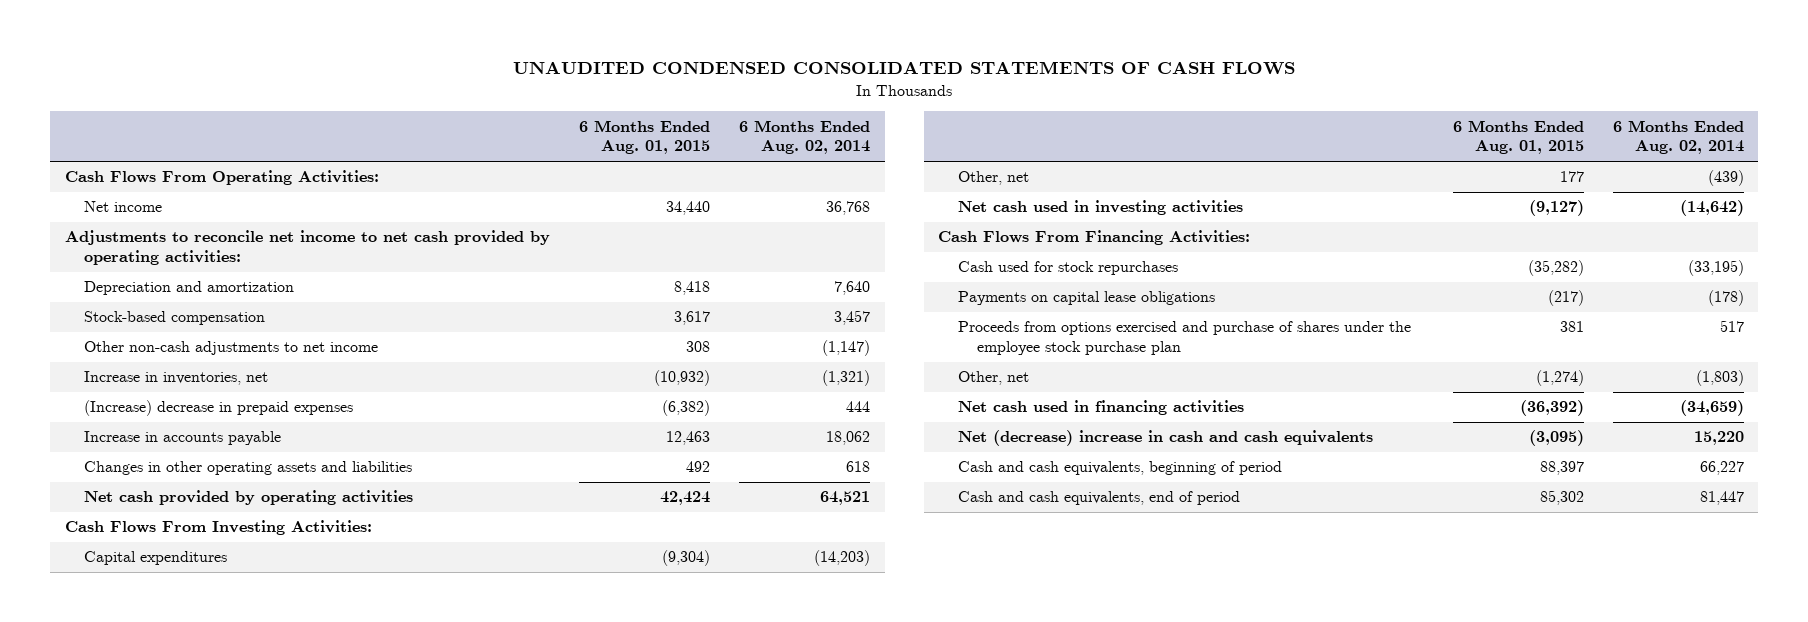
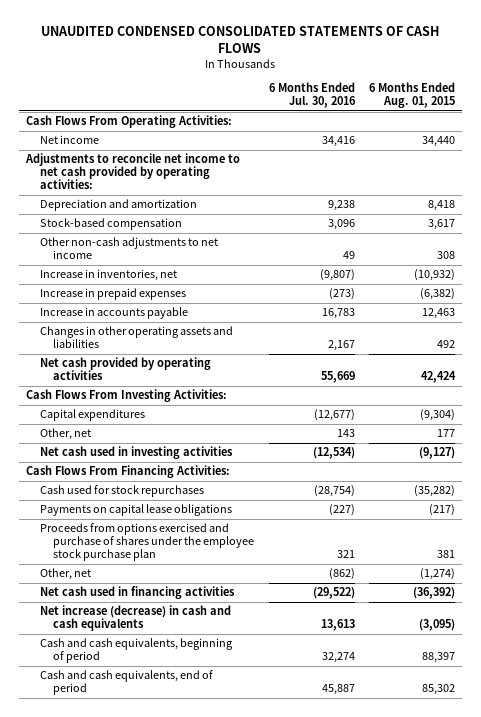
[738,119,870,155] 6 Months Ended Aug. 02, 2014 -> none
none -> [268,82,356,109] 6 Months Ended Jul. 30, 2016
[83,400,353,417] (Increase) decrease in prepaid expenses -> [39,288,186,301] Increase in prepaid expenses
[957,430,1373,447] Net (decrease) increase in cash and cash equivalents -> [39,605,231,632] Net increase (decrease) in cash and cash equivalents

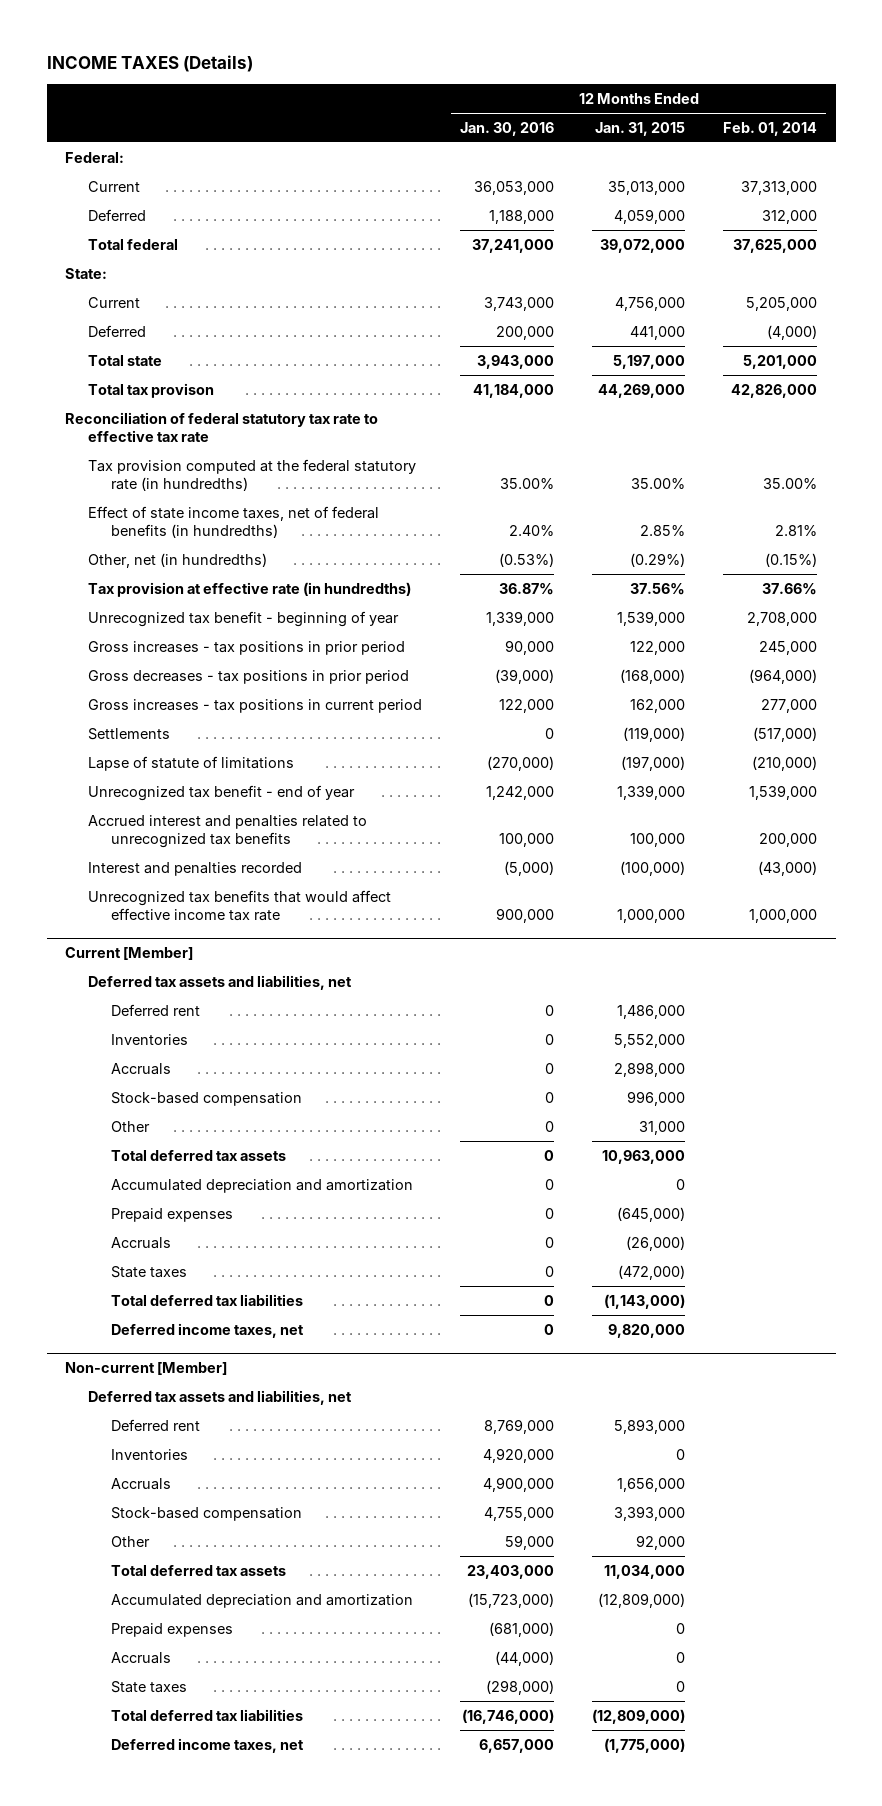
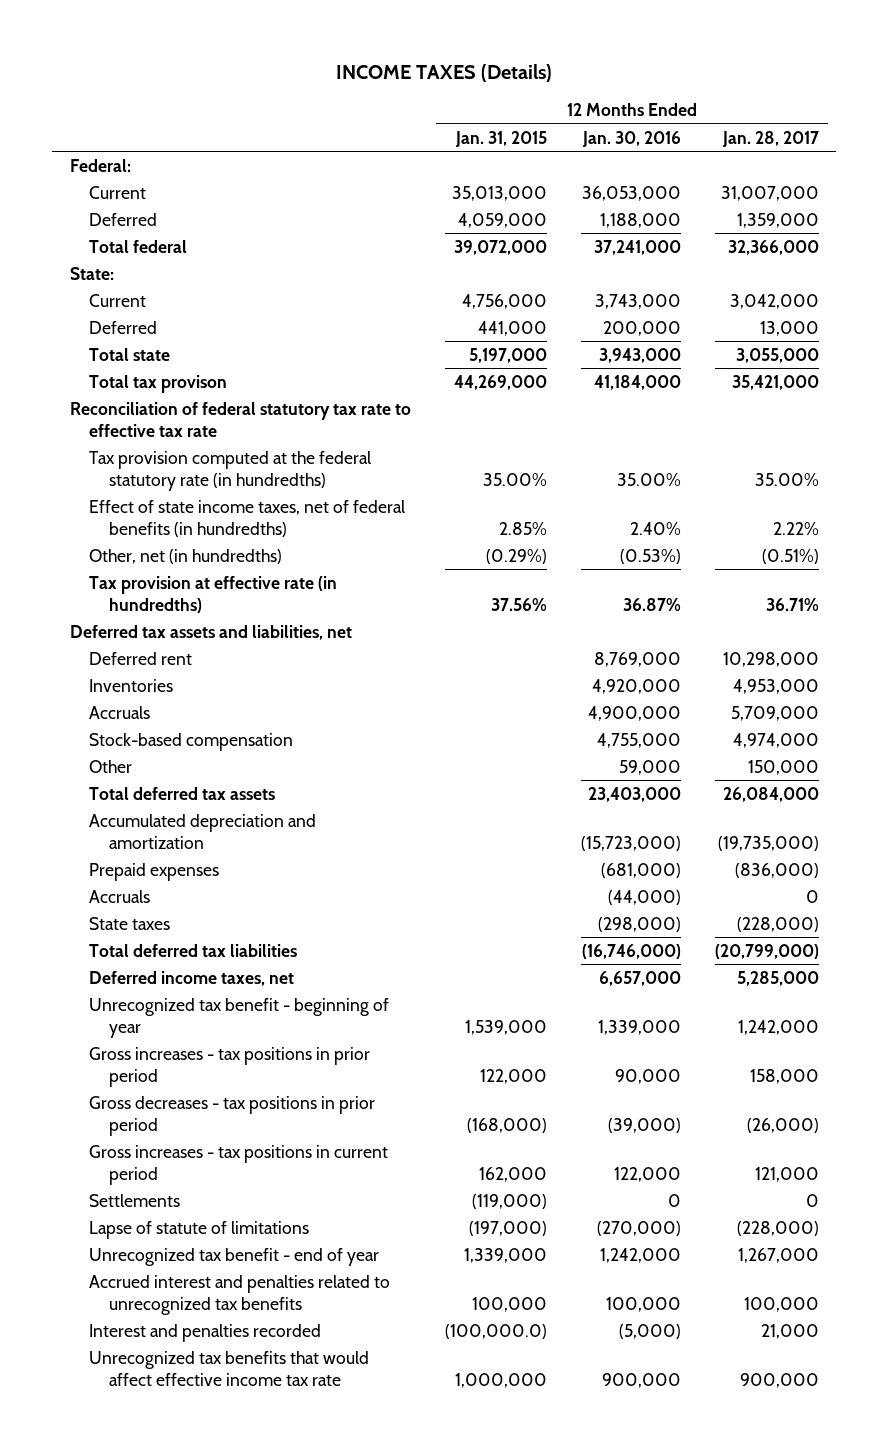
[723,121,818,136] Feb. 01, 2014 -> none
none -> [722,130,820,147] Jan. 28, 2017
none -> [69,624,352,640] Deferred tax assets and liabilities, net
none -> [89,651,193,665] Deferred rent
none -> [89,678,174,692] Inventories
none -> [89,705,151,719] Accruals
none -> [89,732,294,751] Stock-based compensation
none -> [89,759,133,773] Other
none -> [89,786,276,800] Total deferred tax assets
none -> [89,813,317,849] Accumulated depreciation and amortization
none -> [89,862,220,881] Prepaid expenses
none -> [89,889,151,903] Accruals
none -> [89,916,171,930] State taxes
none -> [89,943,298,957] Total deferred tax liabilities
none -> [89,970,295,986] Deferred income taxes, net
[620,860,686,876] (100,000) -> [444,1323,547,1339] (100,000.0)
[65,947,194,961] Current [Member] -> none
[88,974,353,990] Deferred tax assets and liabilities, net -> none
[110,1003,200,1016] Deferred rent -> none
[110,1033,188,1045] Inventories -> none
[110,1062,171,1075] Accruals -> none
[110,1091,302,1106] Stock-based compensation -> none
[110,1120,150,1132] Other -> none
[110,1149,286,1161] Total deferred tax assets -> none
[110,1178,413,1193] Accumulated depreciation and amortization -> none
[110,1207,233,1222] Prepaid expenses -> none
[110,1236,171,1249] Accruals -> none
[110,1265,187,1278] State taxes -> none
[110,1293,303,1306] Total deferred tax liabilities -> none
[110,1322,304,1338] Deferred income taxes, net -> none
[65,1362,228,1376] Non-current [Member] -> none
[88,1389,353,1405] Deferred tax assets and liabilities, net -> none
[110,1418,200,1431] Deferred rent -> none
[110,1448,188,1460] Inventories -> none
[110,1477,171,1490] Accruals -> none
[110,1506,302,1521] Stock-based compensation -> none
[110,1535,150,1547] Other -> none
[110,1564,286,1576] Total deferred tax assets -> none
[110,1593,413,1608] Accumulated depreciation and amortization -> none
[110,1622,233,1637] Prepaid expenses -> none
[110,1651,171,1664] Accruals -> none
[110,1680,187,1693] State taxes -> none
[110,1708,303,1721] Total deferred tax liabilities -> none
[110,1737,304,1753] Deferred income taxes, net -> none

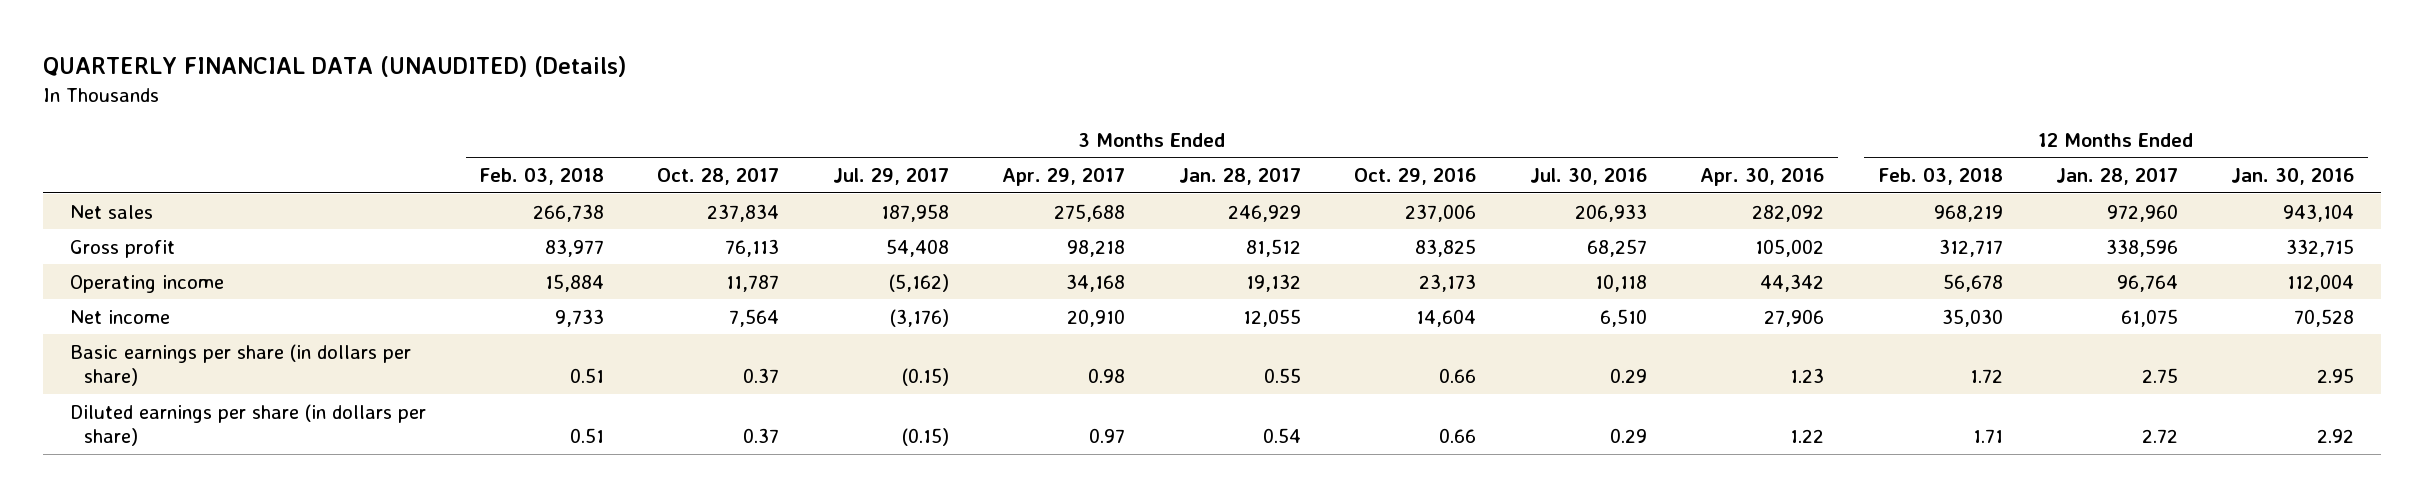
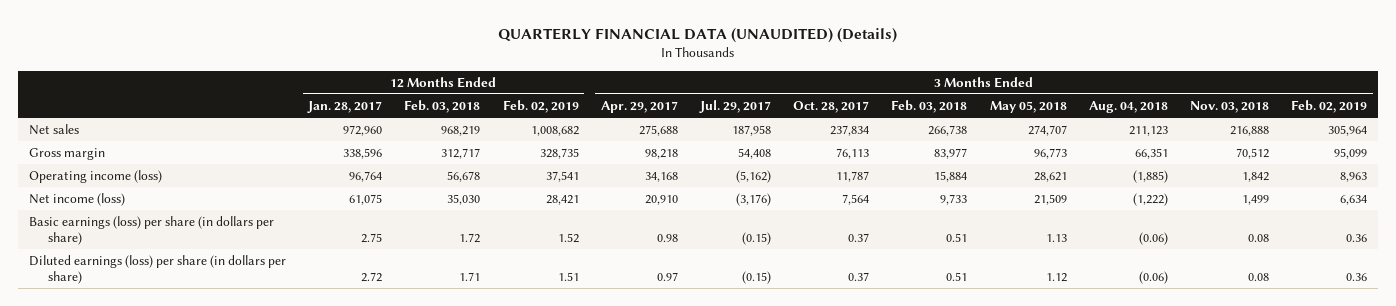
[1178,168,1301,186] Jan. 28, 2017 -> none
[1354,168,1477,186] Oct. 29, 2016 -> none
[1529,168,1647,186] Jul. 30, 2016 -> none
[1700,168,1825,187] Apr. 30, 2016 -> none
[2231,168,2355,186] Jan. 30, 2016 -> none
none -> [502,99,579,113] Feb. 02, 2019
none -> [989,100,1067,113] May 05, 2018
none -> [1088,100,1168,113] Aug. 04, 2018
none -> [1190,100,1270,113] Nov. 03, 2018
none -> [1291,99,1368,113] Feb. 02, 2019
[69,239,175,258] Gross profit -> [28,147,105,160] Gross margin
[69,274,224,293] Operating income -> [28,169,162,183] Operating income (loss)
[69,309,170,324] Net income -> [28,192,125,206] Net income (loss)
[69,343,411,387] Basic earnings per share (in dollars per share) -> [28,215,274,245] Basic earnings (loss) per share (in dollars per share)
[69,403,426,447] Diluted earnings per share (in dollars per share) -> [28,254,286,284] Diluted earnings (loss) per share (in dollars per share)

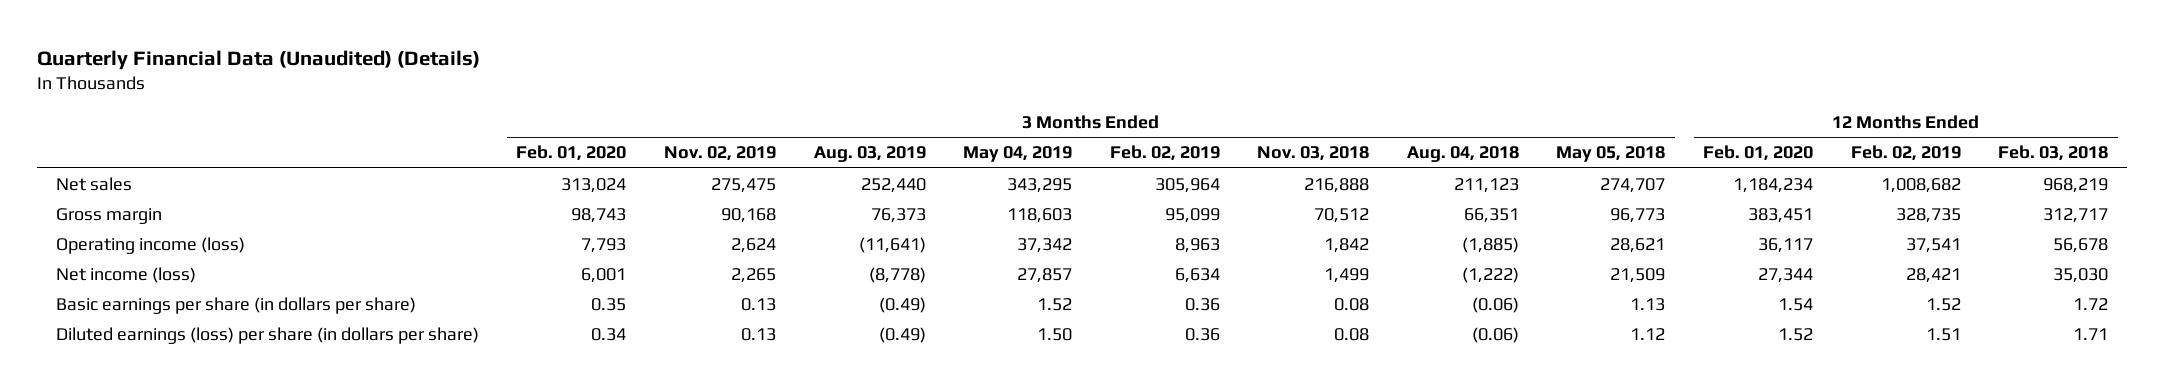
[498,27,898,43] QUARTERLY FINANCIAL DATA (UNAUDITED) (Details) -> [37,50,481,71] Quarterly Financial Data (Unaudited) (Details)
[307,100,383,113] Jan. 28, 2017 -> none
[600,100,678,113] Apr. 29, 2017 -> none
[698,99,771,113] Jul. 29, 2017 -> none
[793,100,870,113] Oct. 28, 2017 -> none
[891,99,968,113] Feb. 03, 2018 -> none
none -> [516,145,627,162] Feb. 01, 2020
none -> [664,146,777,162] Nov. 02, 2019
none -> [813,146,926,163] Aug. 03, 2019
none -> [963,146,1073,163] May 04, 2019
none -> [1703,145,1814,162] Feb. 01, 2020
[28,215,274,245] Basic earnings (loss) per share (in dollars per share) -> [55,296,416,314] Basic earnings per share (in dollars per share)

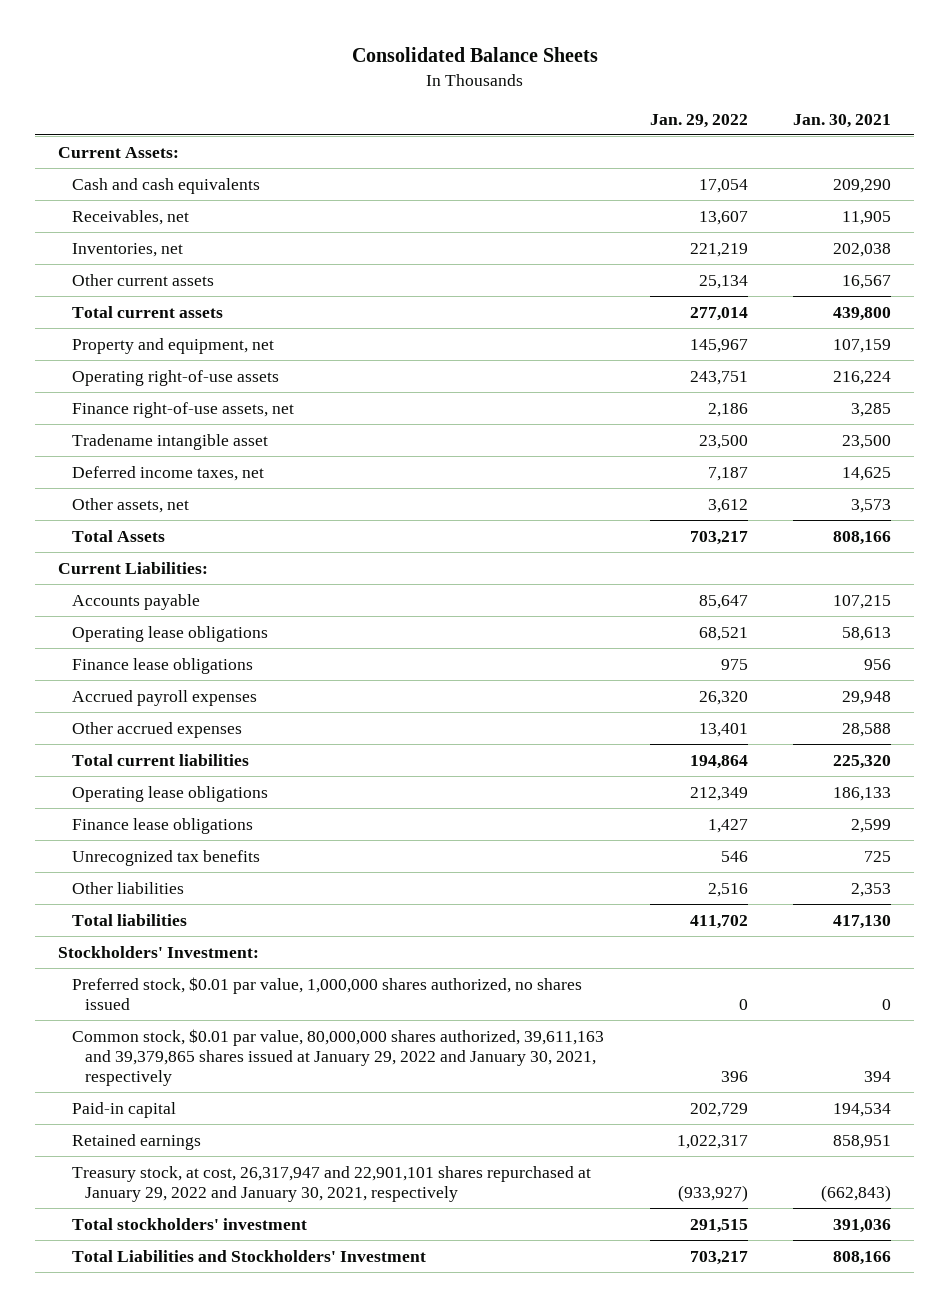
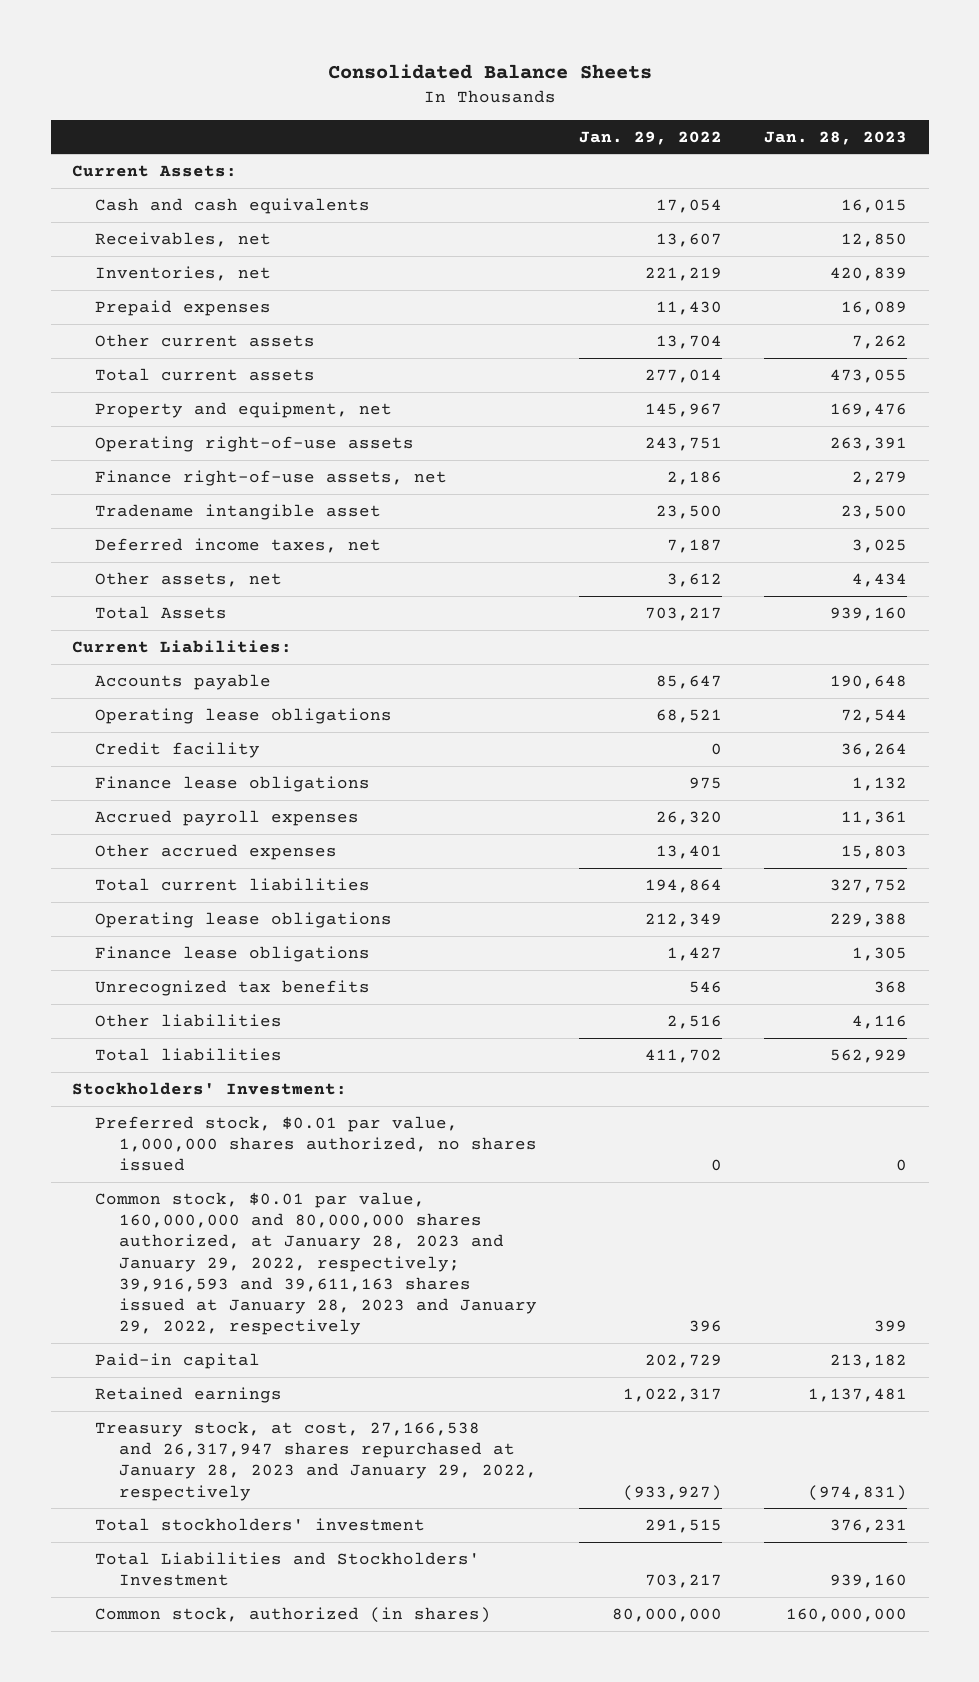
[793,113,892,128] Jan. 30, 2021 -> none
none -> [764,130,908,145] Jan. 28, 2023
none -> [95,299,272,316] Prepaid expenses
[698,274,748,289] 25,134 -> [656,334,723,349] 13,704
none -> [95,741,261,758] Credit facility
[71,1028,604,1086] Common stock, $0.01 par value, 80,000,000 shares authorized, 39,611,163 and 39,379,865 shares issued at January 29, 2022 and January 30, 2021, respectively -> [95,1191,537,1336] Common stock, $0.01 par value, 160,000,000 and 80,000,000 shares authorized, at January 28, 2023 and January 29, 2022, respectively; 39,916,593 and 39,611,163 shares issued at January 28, 2023 and January 29, 2022, respectively
[71,1165,591,1202] Treasury stock, at cost, 26,317,947 and 22,901,101 shares repurchased at January 29, 2022 and January 30, 2021, respectively -> [95,1420,537,1501] Treasury stock, at cost, 27,166,538 and 26,317,947 shares repurchased at January 28, 2023 and January 29, 2022, respectively
none -> [95,1606,492,1623] Common stock, authorized (in shares)

